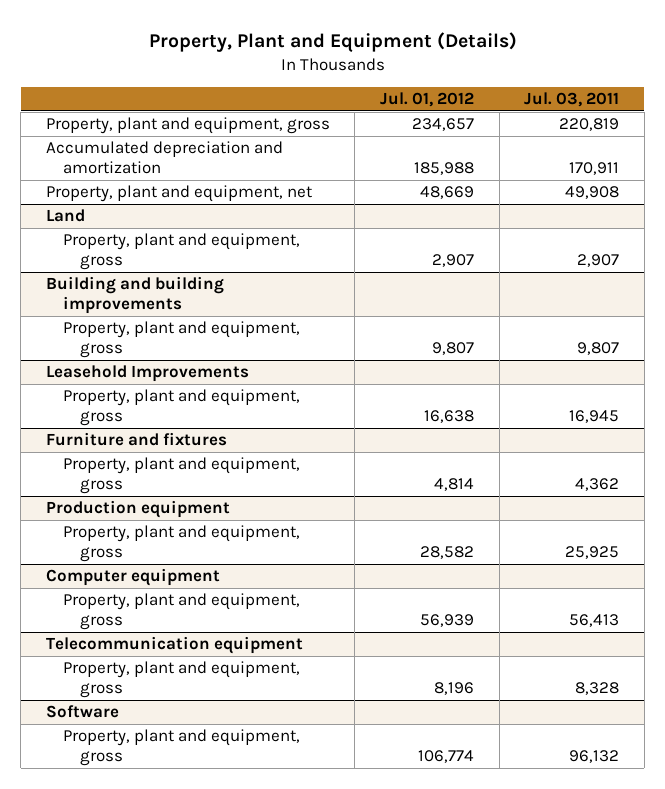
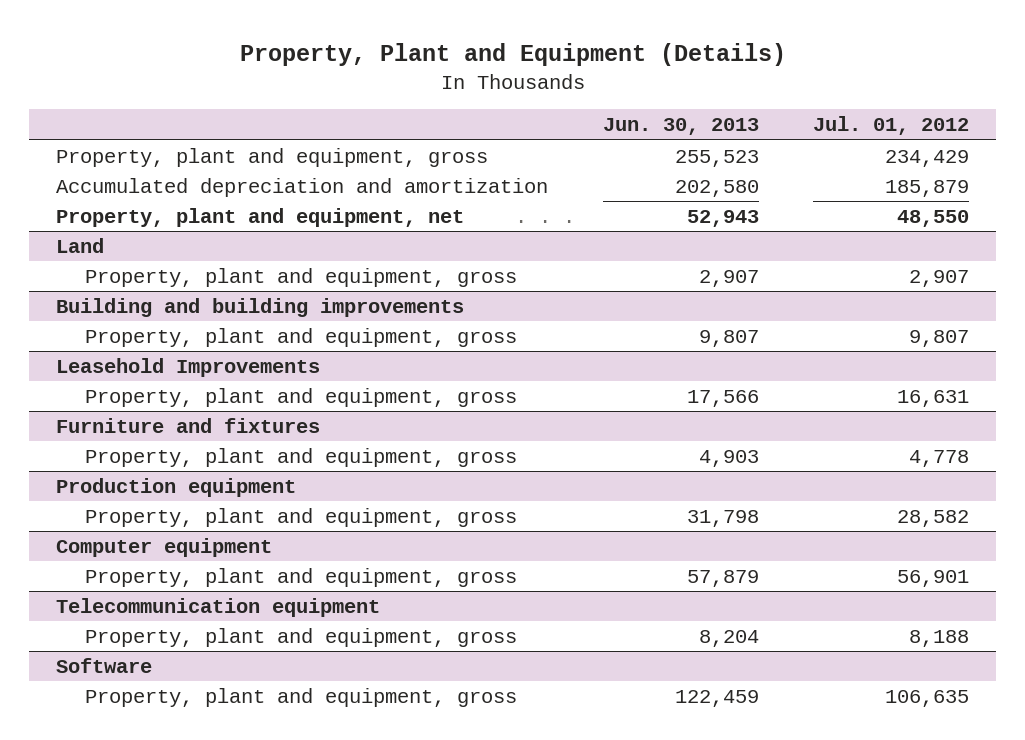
[524,91,620,107] Jul. 03, 2011 -> none
none -> [602,118,759,136] Jun. 30, 2013
[412,118,475,132] 234,657 -> [885,149,970,167] 234,429
[414,162,475,176] 185,988 -> [885,179,970,197] 185,879
[420,186,475,200] 48,669 -> [897,209,970,227] 48,550
[424,410,475,424] 16,638 -> [897,389,970,407] 16,631
[434,478,475,492] 4,814 -> [909,449,970,467] 4,778
[420,614,475,628] 56,939 -> [897,569,970,587] 56,901
[434,682,475,696] 8,196 -> [909,629,970,647] 8,188
[418,750,475,764] 106,774 -> [885,689,970,707] 106,635

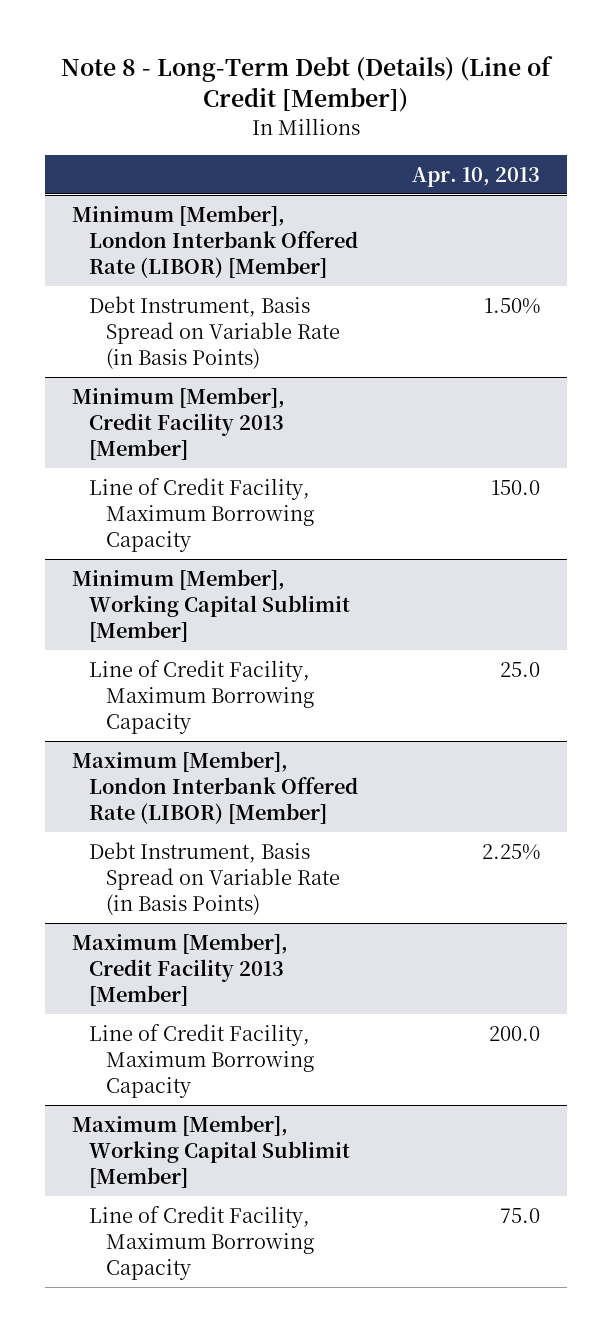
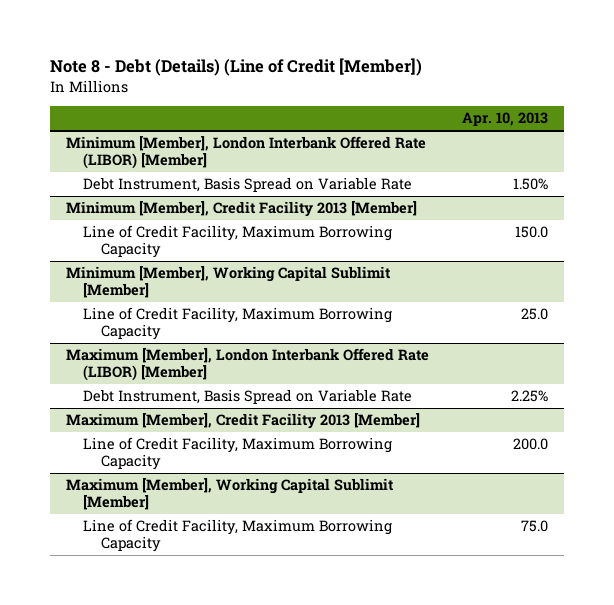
[60,55,553,113] Note 8 - Long-Term Debt (Details) (Line of Credit [Member]) -> [49,58,422,77] Note 8 - Debt (Details) (Line of Credit [Member])
[88,295,341,369] Debt Instrument, Basis Spread on Variable Rate (in Basis Points) -> [83,177,413,193] Debt Instrument, Basis Spread on Variable Rate
[88,841,341,915] Debt Instrument, Basis Spread on Variable Rate (in Basis Points) -> [83,389,413,405] Debt Instrument, Basis Spread on Variable Rate

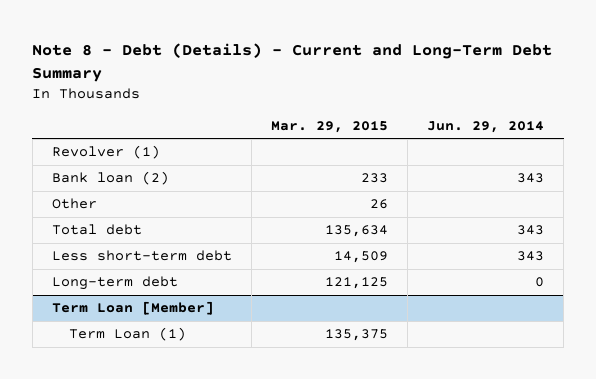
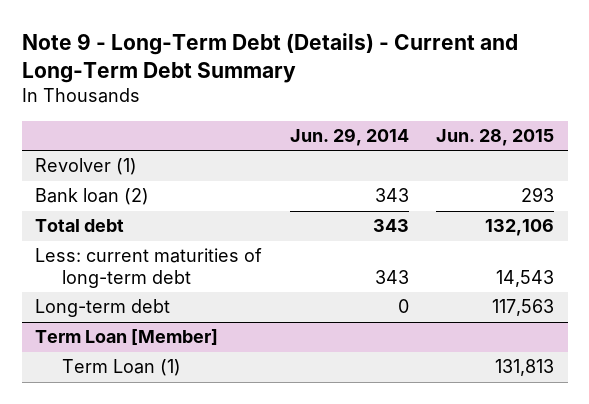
[32,43,553,83] Note 8 - Debt (Details) - Current and Long-Term Debt Summary -> [21,32,518,83] Note 9 - Long-Term Debt (Details) - Current and Long-Term Debt Summary
[270,120,388,133] Mar. 29, 2015 -> none
none -> [436,129,555,147] Jun. 28, 2015
[51,198,97,210] Other -> none
[51,250,232,262] Less short-term debt -> [35,248,263,289] Less: current maturities of long-term debt

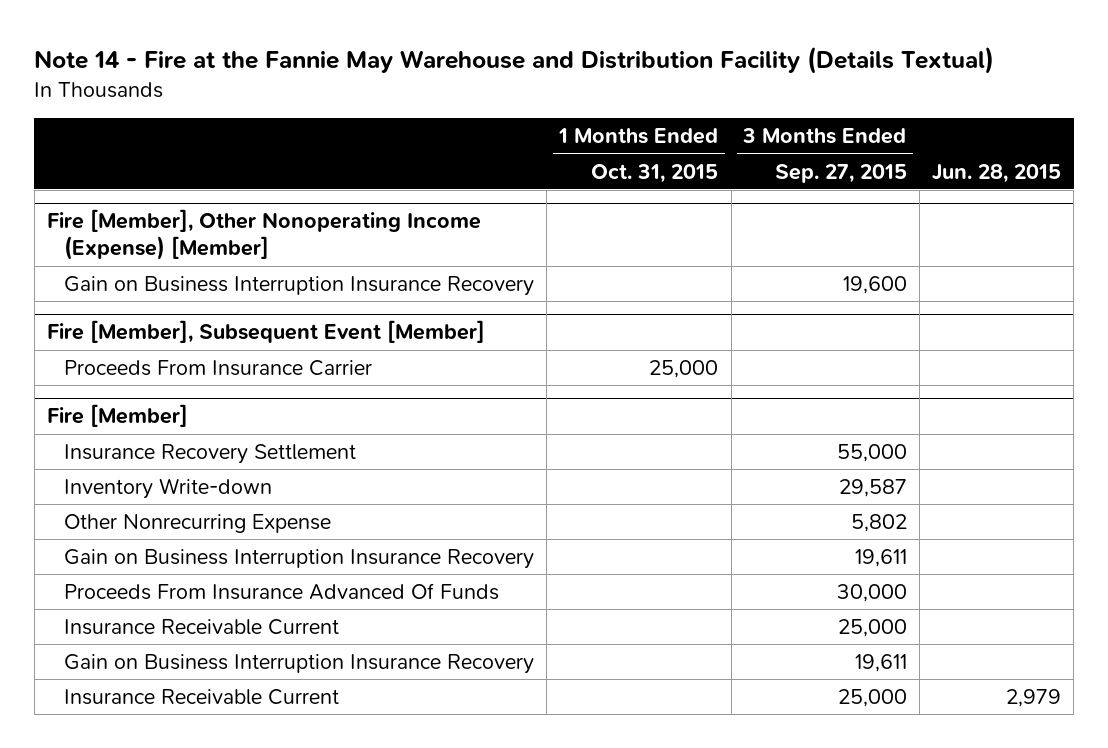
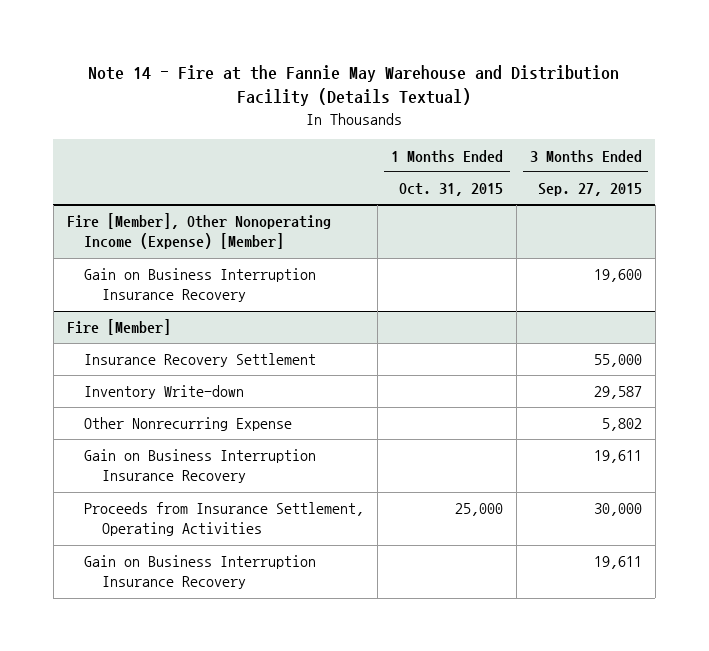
[932,163,1062,183] Jun. 28, 2015 -> none
[46,320,485,344] Fire [Member], Subsequent Event [Member] -> none
[64,360,373,377] Proceeds From Insurance Carrier -> none
[64,583,500,601] Proceeds From Insurance Advanced Of Funds -> none
[64,619,340,636] Insurance Receivable Current -> none
none -> [84,502,365,537] Proceeds from Insurance Settlement, Operating Activities
[64,689,340,706] Insurance Receivable Current -> none

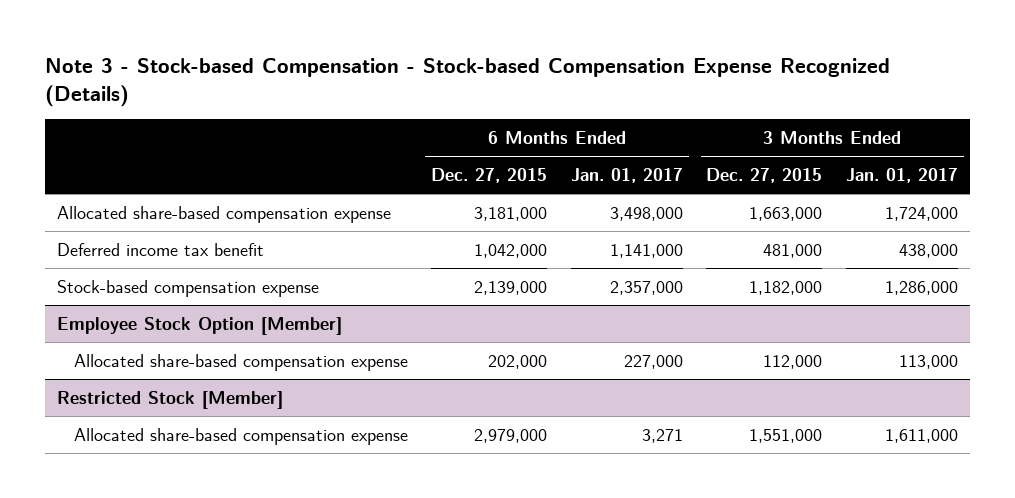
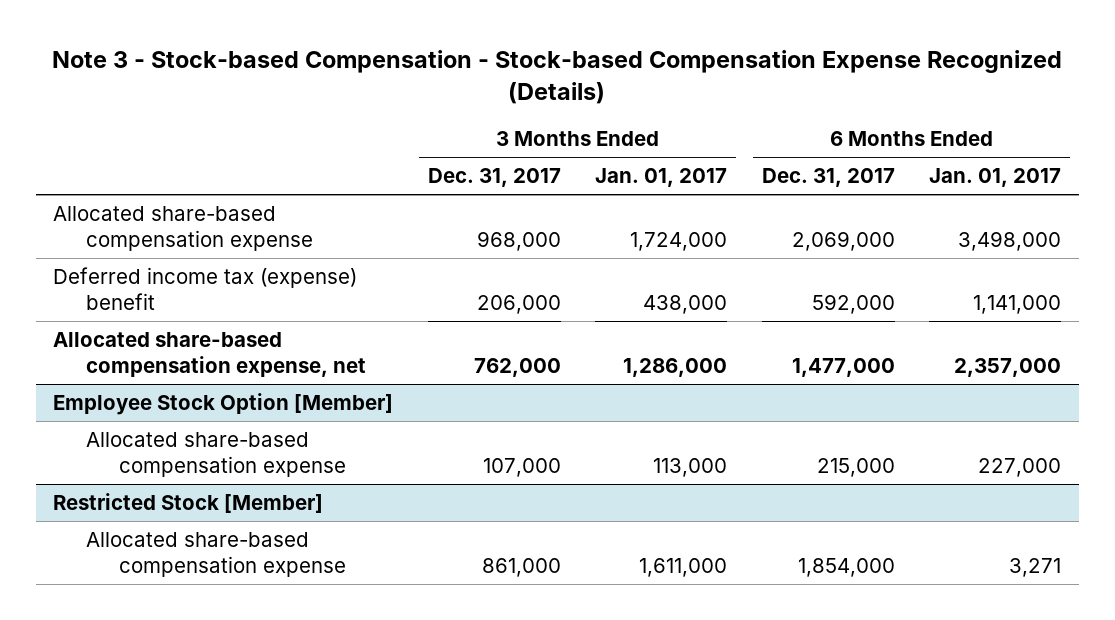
[431,167,548,183] Dec. 27, 2015 -> none
[706,167,823,183] Dec. 27, 2015 -> none
none -> [427,168,561,188] Dec. 31, 2017
none -> [761,168,895,188] Dec. 31, 2017
[56,242,264,256] Deferred income tax benefit -> [53,266,358,310] Deferred income tax (expense) benefit
[56,279,319,297] Stock-based compensation expense -> [53,331,367,377] Allocated share-based compensation expense, net

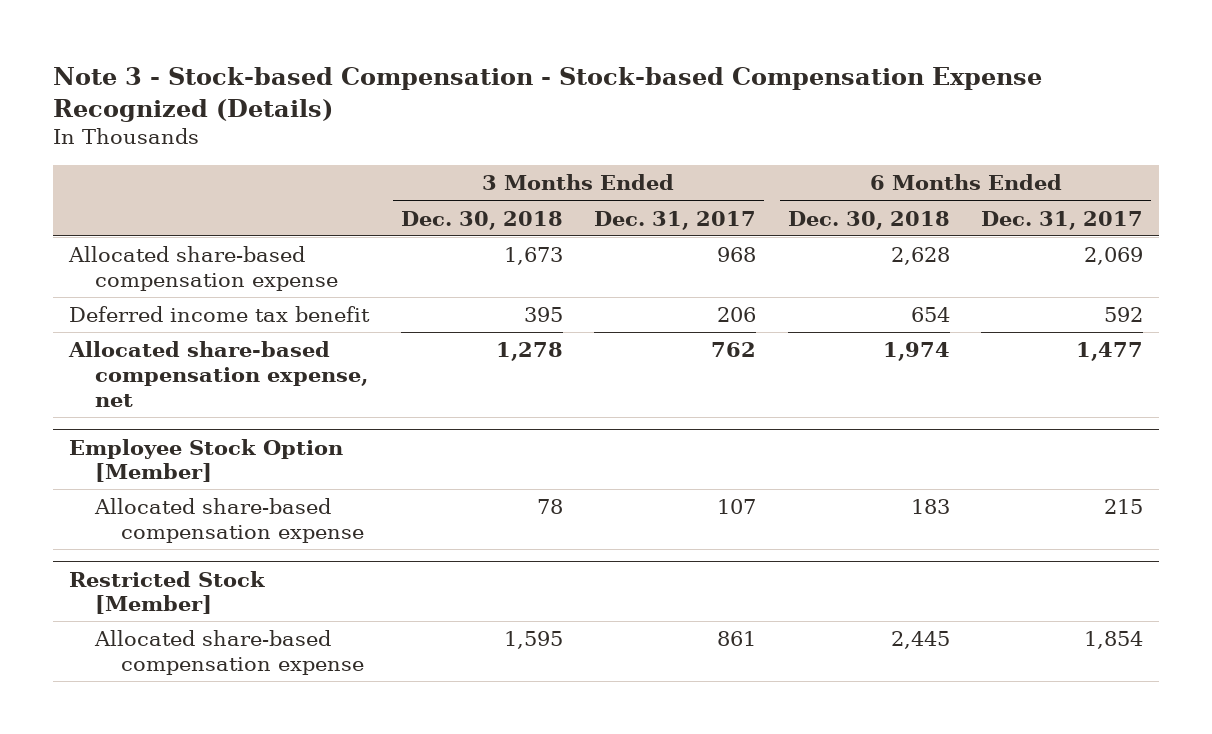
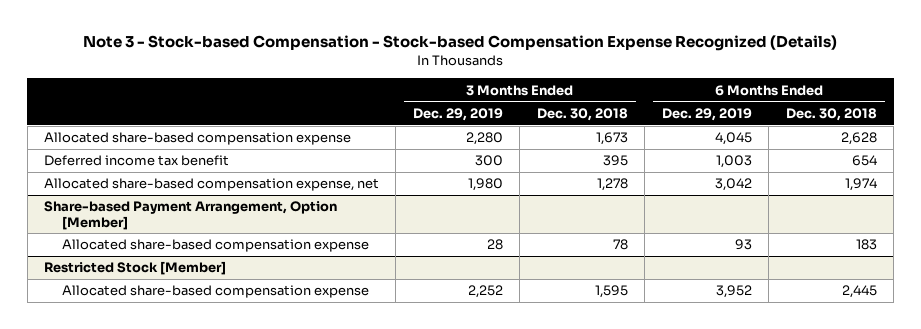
[594,210,757,230] Dec. 31, 2017 -> none
[981,210,1144,230] Dec. 31, 2017 -> none
none -> [412,107,503,121] Dec. 29, 2019
none -> [661,107,752,121] Dec. 29, 2019
[68,438,343,483] Employee Stock Option [Member] -> [44,201,338,230] Share-based Payment Arrangement, Option [Member]

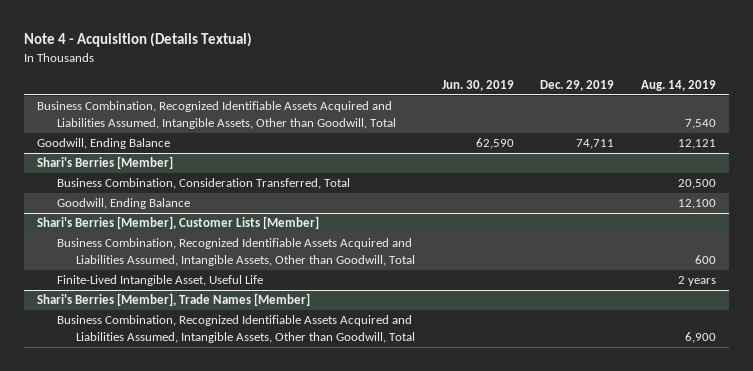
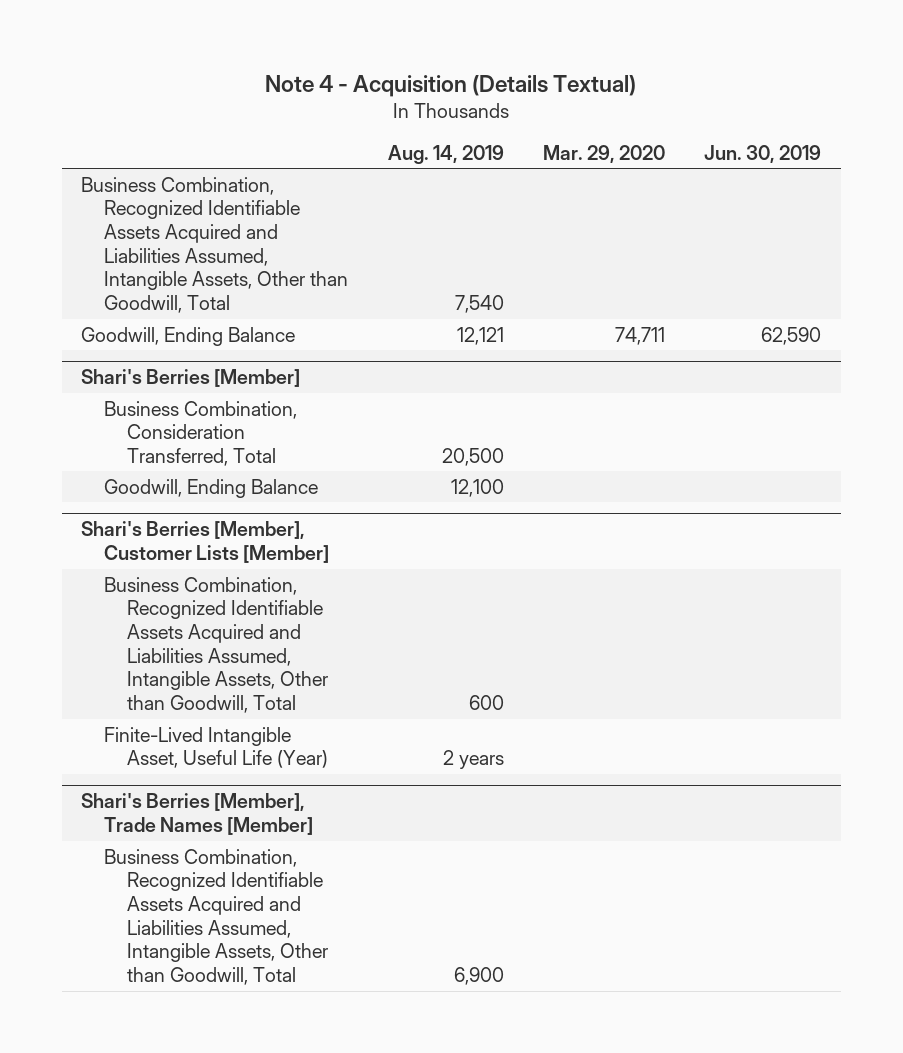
[540,79,615,91] Dec. 29, 2019 -> none
none -> [542,144,665,163] Mar. 29, 2020
[56,275,263,287] Finite-Lived Intangible Asset, Useful Life -> [104,726,328,769] Finite-Lived Intangible Asset, Useful Life (Year)

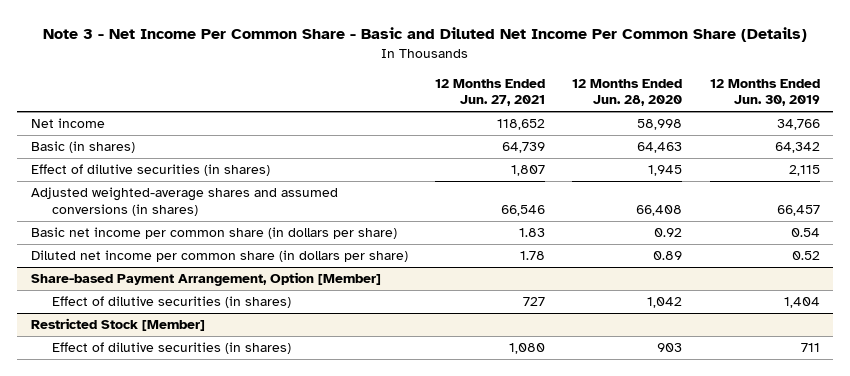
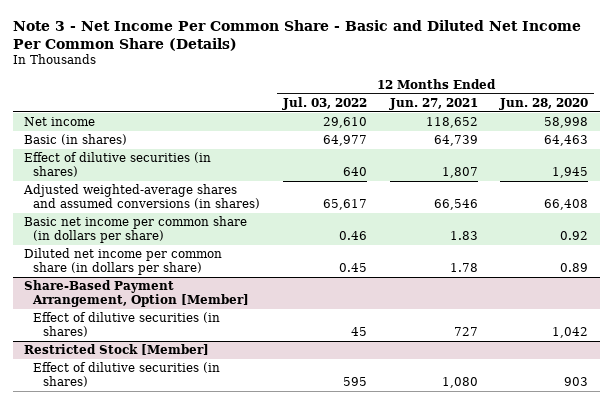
[709,78,820,107] 12 Months Ended Jun. 30, 2019 -> none
none -> [282,96,368,110] Jul. 03, 2022
[30,272,381,287] Share-based Payment Arrangement, Option [Member] -> [24,280,250,308] Share-Based Payment Arrangement, Option [Member]

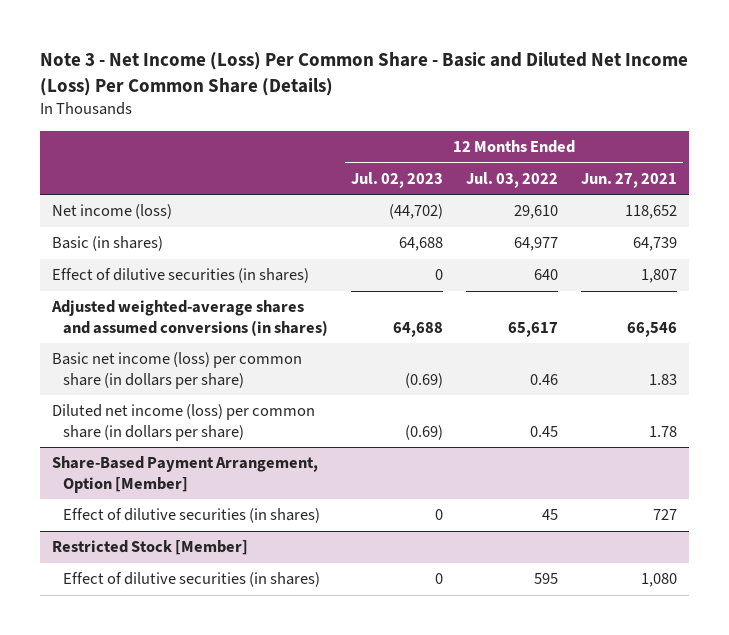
[12,19,581,51] Note 3 - Net Income Per Common Share - Basic and Diluted Net Income Per Common Share (Details) -> [40,51,689,96] Note 3 - Net Income (Loss) Per Common Share - Basic and Diluted Net Income (Loss) Per Common Share (Details)
[499,97,589,110] Jun. 28, 2020 -> none
none -> [351,171,444,188] Jul. 02, 2023
[24,117,96,127] Net income -> [51,204,172,220] Net income (loss)
[24,216,248,244] Basic net income per common share (in dollars per share) -> [51,352,302,389] Basic net income (loss) per common share (in dollars per share)
[24,248,223,276] Diluted net income per common share (in dollars per share) -> [51,404,315,441] Diluted net income (loss) per common share (in dollars per share)

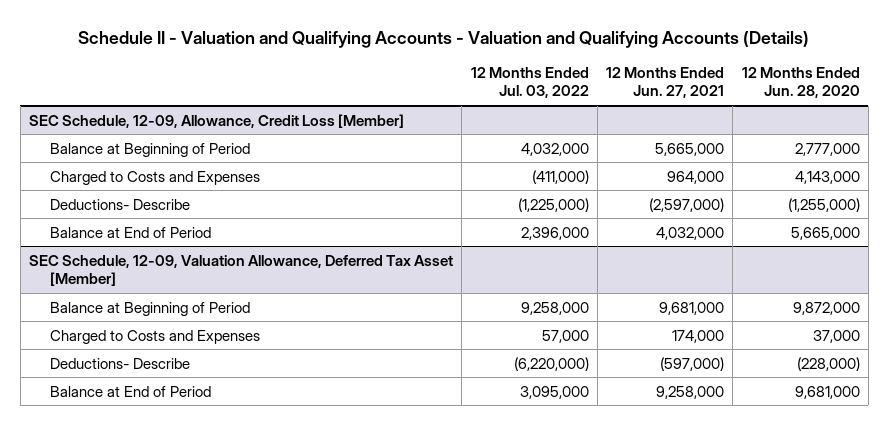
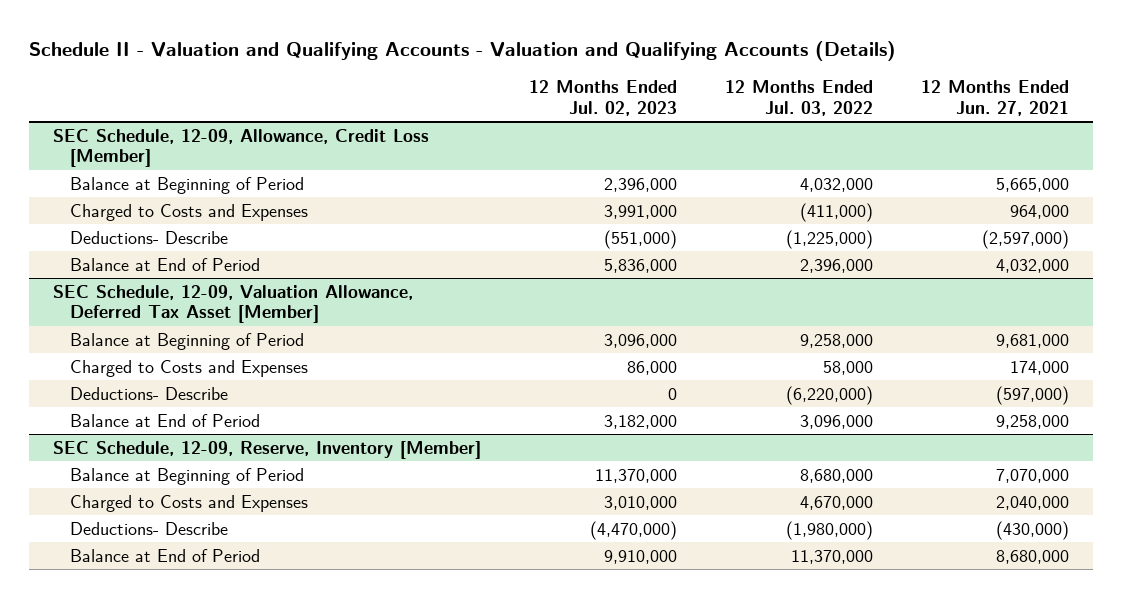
[741,67,860,99] 12 Months Ended Jun. 28, 2020 -> none
none -> [528,79,677,116] 12 Months Ended Jul. 02, 2023
[541,329,589,343] 57,000 -> [822,360,873,375] 58,000
[519,385,589,399] 3,095,000 -> [799,414,873,429] 3,096,000
none -> [52,440,481,459] SEC Schedule, 12-09, Reserve, Inventory [Member]
none -> [70,467,305,485] Balance at Beginning of Period
none -> [70,494,309,512] Charged to Costs and Expenses
none -> [70,521,229,535] Deductions- Describe
none -> [70,548,261,562] Balance at End of Period

